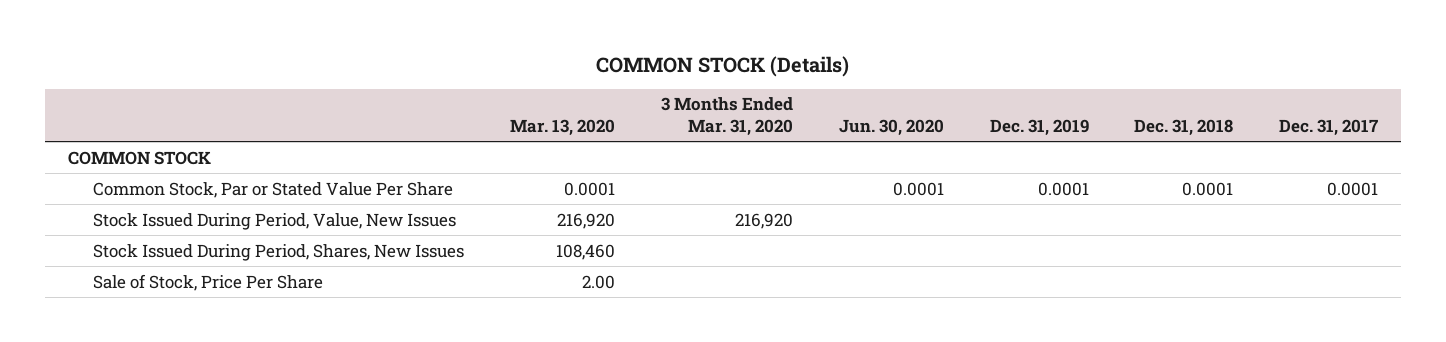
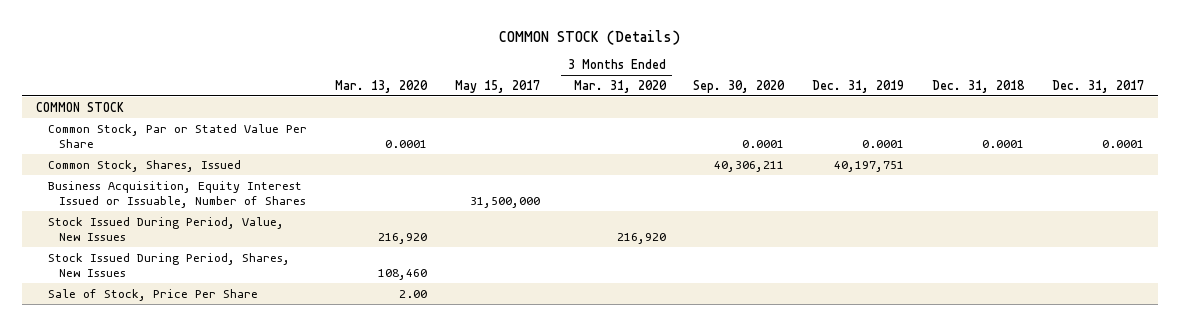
[838,119,944,137] Jun. 30, 2020 -> none
none -> [454,79,540,93] May 15, 2017
none -> [693,79,786,93] Sep. 30, 2020
none -> [47,159,241,172] Common Stock, Shares, Issued
none -> [47,180,306,208] Business Acquisition, Equity Interest Issued or Issuable, Number of Shares

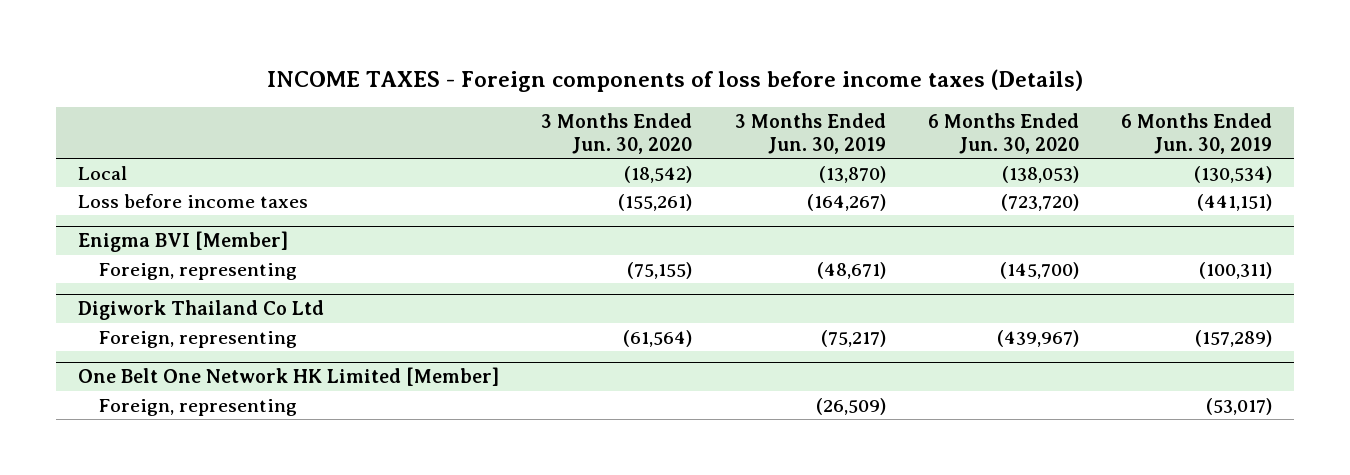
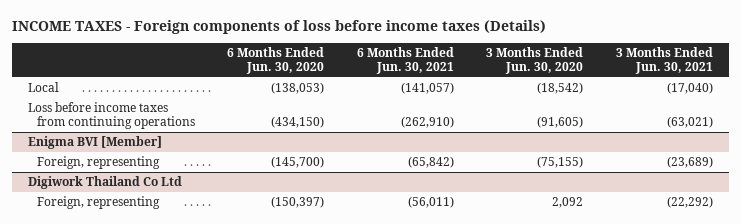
[734,112,886,154] 3 Months Ended Jun. 30, 2019 -> none
[1121,112,1273,154] 6 Months Ended Jun. 30, 2019 -> none
none -> [356,47,454,75] 6 Months Ended Jun. 30, 2021
none -> [615,47,713,75] 3 Months Ended Jun. 30, 2021
[77,193,308,208] Loss before income taxes -> [28,102,196,130] Loss before income taxes from continuing operations
[618,193,693,211] (155,261) -> [537,116,584,129] (91,605)
[1000,193,1079,211] (723,720) -> [271,116,325,129] (434,150)
[77,367,499,387] One Belt One Network HK Limited [Member] -> none
[98,398,297,416] Foreign, representing -> none
[623,329,693,347] (61,564) -> [552,197,584,209] 2,092
[996,329,1079,347] (439,967) -> [271,196,325,209] (150,397)

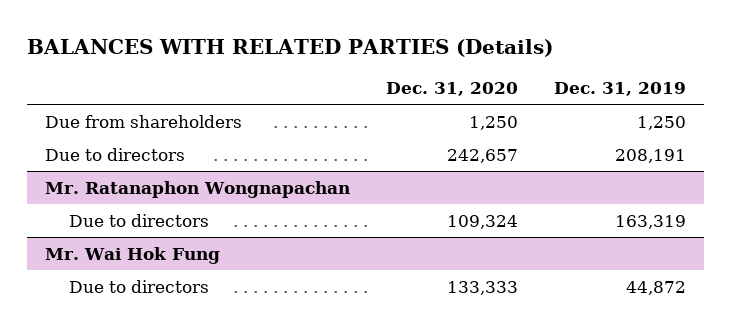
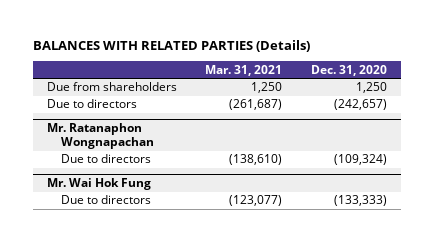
[553,81,686,96] Dec. 31, 2019 -> none
none -> [205,64,283,76] Mar. 31, 2021
[446,148,518,163] 242,657 -> [333,99,387,111] (242,657)
[446,214,518,229] 109,324 -> [333,154,387,166] (109,324)
[446,280,518,295] 133,333 -> [333,195,387,207] (133,333)

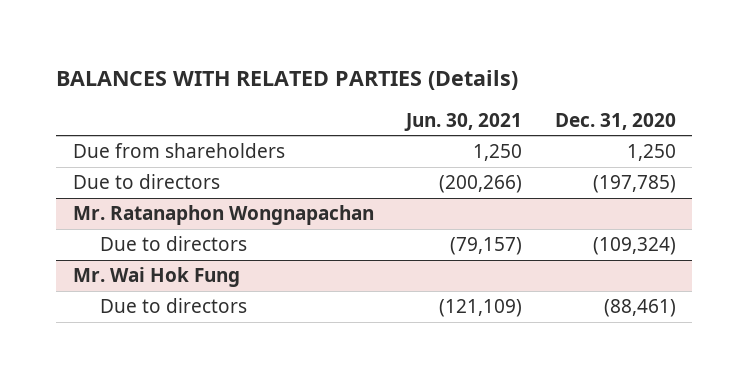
[205,64,283,76] Mar. 31, 2021 -> none
none -> [404,112,523,131] Jun. 30, 2021
[333,99,387,111] (242,657) -> [592,175,676,194] (197,785)
[333,195,387,207] (133,333) -> [603,299,676,318] (88,461)

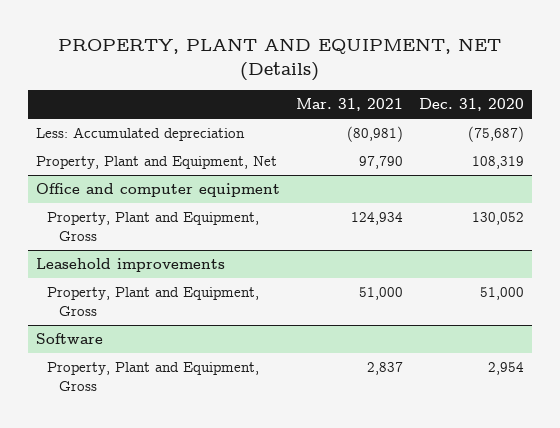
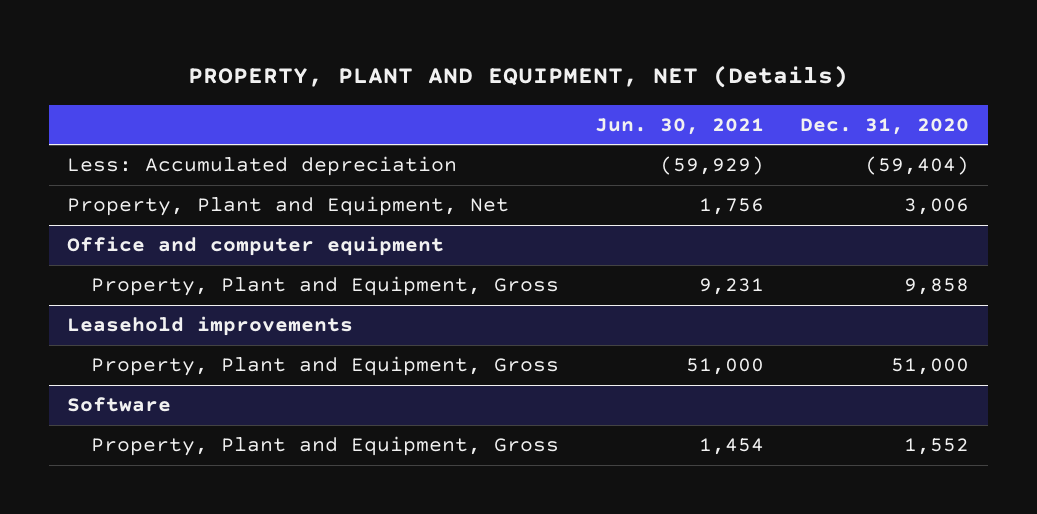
[295,98,403,112] Mar. 31, 2021 -> none
none -> [595,117,765,135] Jun. 30, 2021
[467,126,524,143] (75,687) -> [865,156,970,176] (59,404)
[471,156,524,170] 108,319 -> [904,198,970,216] 3,006
[471,212,524,226] 130,052 -> [904,278,970,296] 9,858
[487,362,524,376] 2,954 -> [904,438,970,456] 1,552

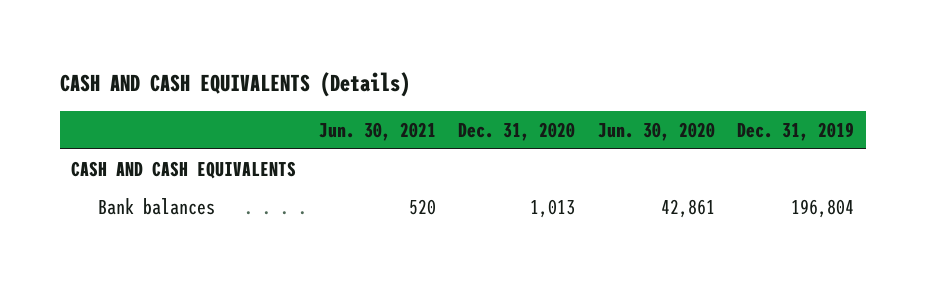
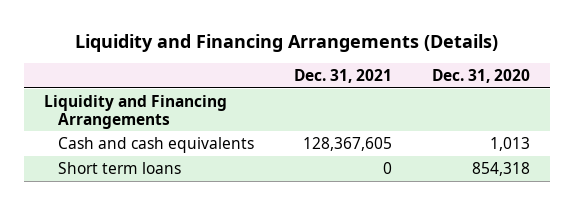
[59,71,410,97] CASH AND CASH EQUIVALENTS (Details) -> [74,33,498,52] Liquidity and Financing Arrangements (Details)
[318,121,436,141] Jun. 30, 2021 -> none
[597,121,715,141] Jun. 30, 2020 -> none
[737,121,855,141] Dec. 31, 2019 -> none
none -> [294,69,393,84] Dec. 31, 2021
[71,160,297,179] CASH AND CASH EQUIVALENTS -> none
none -> [43,94,227,129] Liquidity and Financing Arrangements
[98,197,216,215] Bank balances -> [58,136,255,153] Cash and cash equivalents
none -> [58,161,182,174] Short term loans

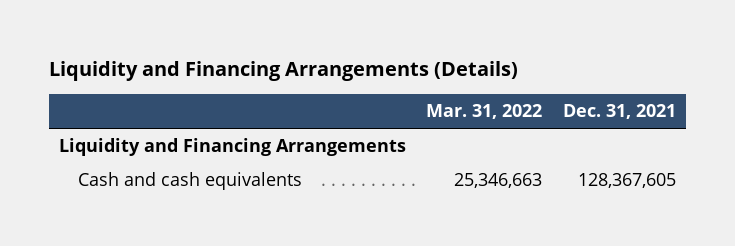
[431,69,530,84] Dec. 31, 2020 -> none
none -> [426,104,543,120] Mar. 31, 2022
[58,161,182,174] Short term loans -> none

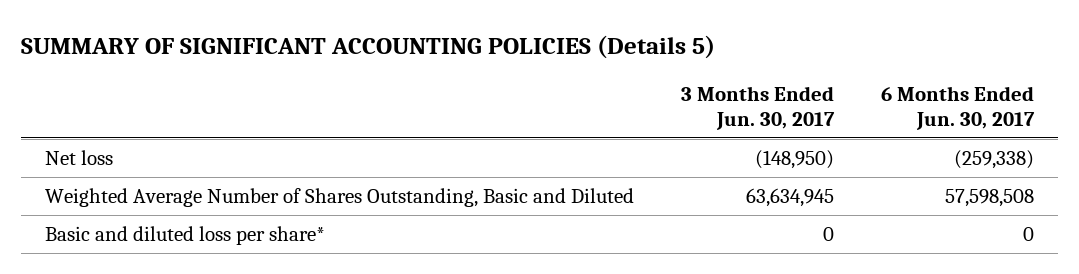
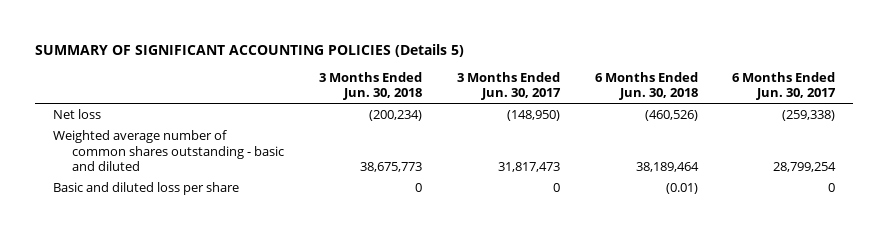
none -> [318,71,422,101] 3 Months Ended Jun. 30, 2018
none -> [594,71,698,101] 6 Months Ended Jun. 30, 2018
[44,188,634,208] Weighted Average Number of Shares Outstanding, Basic and Diluted -> [52,129,285,172] Weighted average number of common shares outstanding - basic and diluted
[745,188,834,208] 63,634,945 -> [497,162,560,173] 31,817,473
[945,189,1035,208] 57,598,508 -> [773,162,837,173] 28,799,254
[44,226,325,246] Basic and diluted loss per share* -> [52,181,239,195] Basic and diluted loss per share

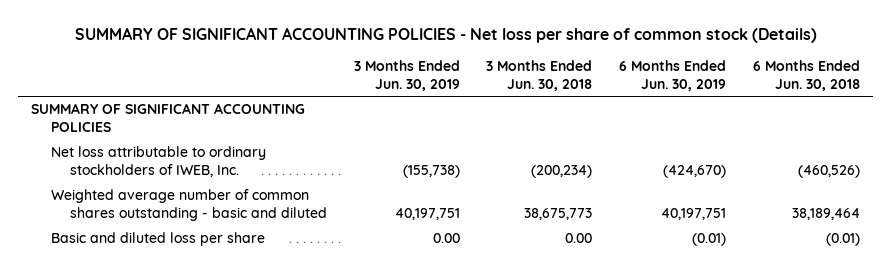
[35,43,465,57] SUMMARY OF SIGNIFICANT ACCOUNTING POLICIES (Details 5) -> [74,26,817,43] SUMMARY OF SIGNIFICANT ACCOUNTING POLICIES - Net loss per share of common stock (Details)
[456,71,561,101] 3 Months Ended Jun. 30, 2017 -> none
[732,71,837,101] 6 Months Ended Jun. 30, 2017 -> none
none -> [353,59,460,91] 3 Months Ended Jun. 30, 2019
none -> [619,59,727,91] 6 Months Ended Jun. 30, 2019
none -> [31,103,306,133] SUMMARY OF SIGNIFICANT ACCOUNTING POLICIES
[52,108,101,119] Net loss -> [50,146,266,178] Net loss attributable to ordinary stockholders of IWEB, Inc.
[414,182,422,192] 0 -> [565,233,593,244] 0.00

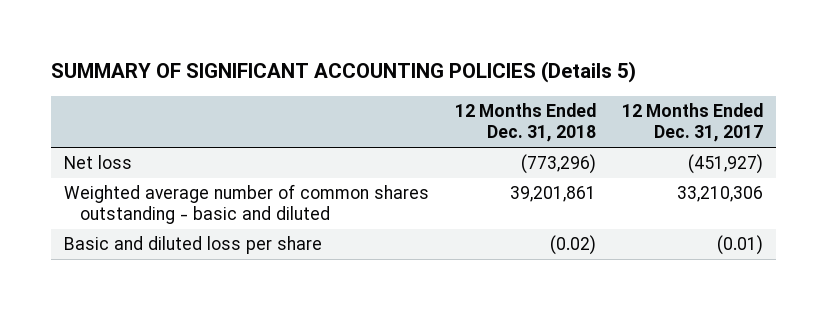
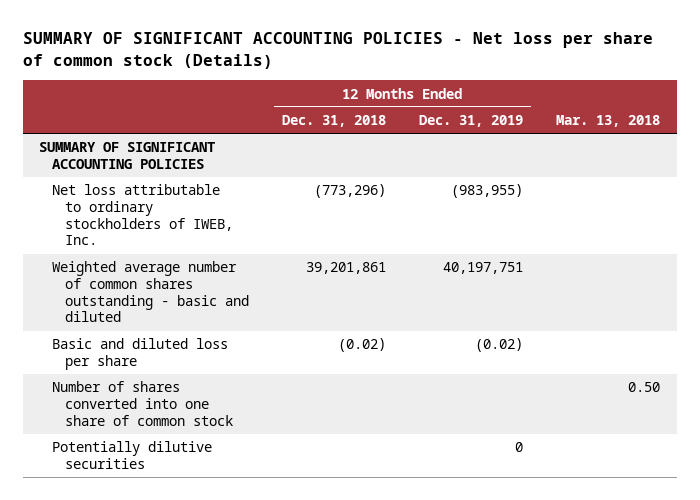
[51,61,637,84] SUMMARY OF SIGNIFICANT ACCOUNTING POLICIES (Details 5) -> [22,32,653,70] SUMMARY OF SIGNIFICANT ACCOUNTING POLICIES - Net loss per share of common stock (Details)
[621,103,763,143] 12 Months Ended Dec. 31, 2017 -> none
none -> [419,115,524,128] Dec. 31, 2019
none -> [556,115,661,128] Mar. 13, 2018
none -> [39,142,216,170] SUMMARY OF SIGNIFICANT ACCOUNTING POLICIES
[63,155,132,170] Net loss -> [51,184,233,246] Net loss attributable to ordinary stockholders of IWEB, Inc.
none -> [51,381,233,426] Number of shares converted into one share of common stock
none -> [51,441,212,470] Potentially dilutive securities

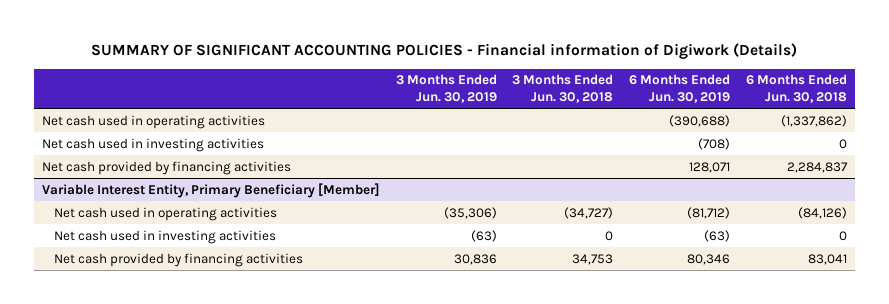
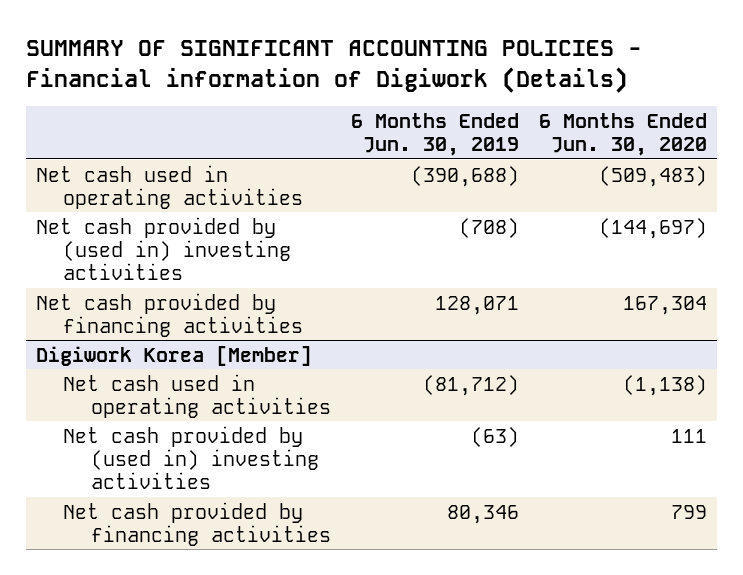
[395,74,497,104] 3 Months Ended Jun. 30, 2019 -> none
[512,74,614,104] 3 Months Ended Jun. 30, 2018 -> none
[745,74,847,104] 6 Months Ended Jun. 30, 2018 -> none
none -> [538,112,707,156] 6 Months Ended Jun. 30, 2020
[41,137,264,152] Net cash used in investing activities -> [35,216,292,280] Net cash provided by (used in) investing activities
[41,182,380,198] Variable Interest Entity, Primary Beneficiary [Member] -> none
none -> [35,345,312,366] Digiwork Korea [Member]
[54,229,277,244] Net cash used in investing activities -> [63,425,319,489] Net cash provided by (used in) investing activities

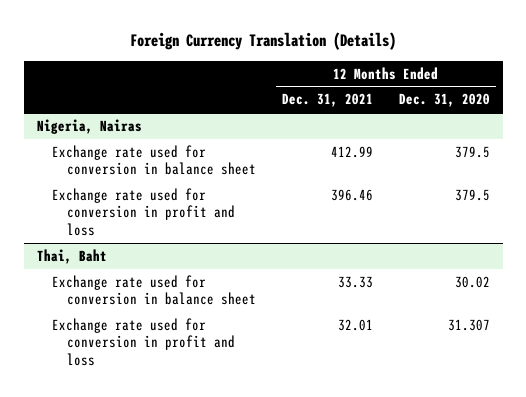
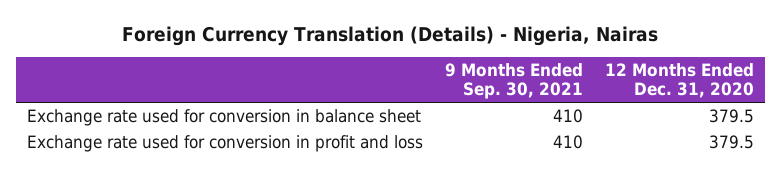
[130,32,397,51] Foreign Currency Translation (Details) -> [122,25,659,46] Foreign Currency Translation (Details) - Nigeria, Nairas
[282,93,374,108] Dec. 31, 2021 -> none
none -> [444,63,583,100] 9 Months Ended Sep. 30, 2021
[36,118,142,134] Nigeria, Nairas -> none
[36,248,107,264] Thai, Baht -> none
[51,274,257,306] Exchange rate used for conversion in balance sheet -> none
[51,317,236,366] Exchange rate used for conversion in profit and loss -> none

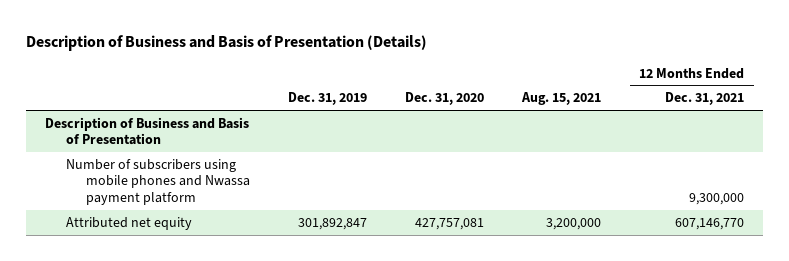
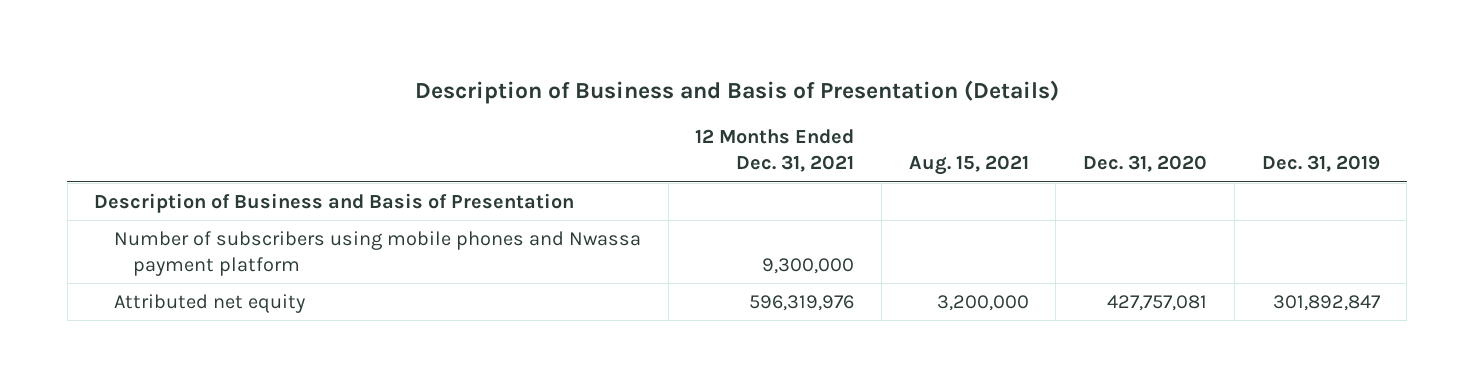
[675,217,745,230] 607,146,770 -> [749,294,855,311] 596,319,976

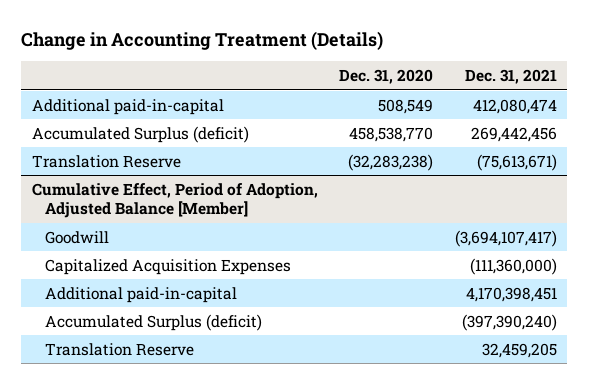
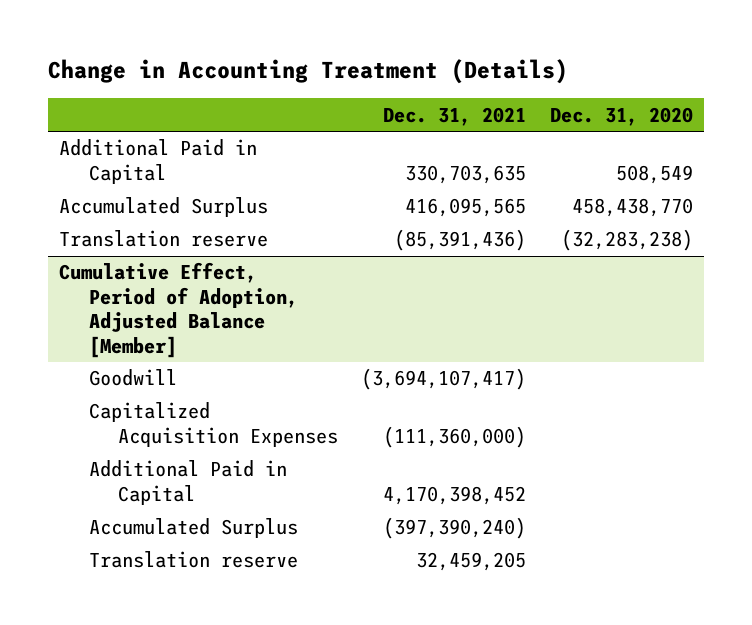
[31,98,224,115] Additional paid-in-capital -> [59,139,258,184] Additional Paid in Capital
[472,98,557,114] 412,080,474 -> [405,164,527,184] 330,703,635
[31,125,249,143] Accumulated Surplus (deficit) -> [59,197,269,218] Accumulated Surplus
[349,126,434,142] 458,538,770 -> [571,198,693,218] 458,438,770
[470,126,557,142] 269,442,456 -> [405,198,527,218] 416,095,565
[31,154,181,168] Translation Reserve -> [59,230,269,248] Translation reserve
[476,153,557,171] (75,613,671) -> [394,229,527,252] (85,391,436)
[44,286,237,303] Additional paid-in-capital -> [88,460,287,505] Additional Paid in Capital
[465,286,557,302] 4,170,398,451 -> [383,485,527,505] 4,170,398,452
[44,313,262,331] Accumulated Surplus (deficit) -> [88,518,298,539] Accumulated Surplus
[44,342,194,356] Translation Reserve -> [88,551,298,569] Translation reserve

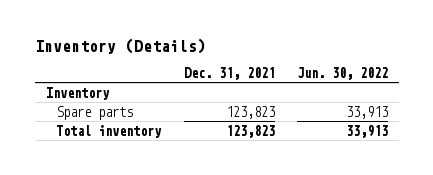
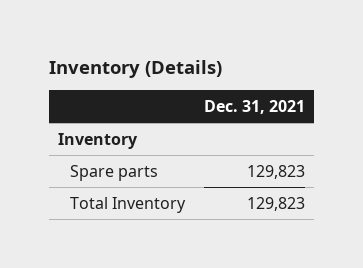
[296,66,388,80] Jun. 30, 2022 -> none
[225,105,275,119] 123,823 -> [247,164,306,179] 129,823
[56,124,163,138] Total inventory -> [70,196,187,213] Total Inventory
[225,124,275,138] 123,823 -> [247,196,306,211] 129,823

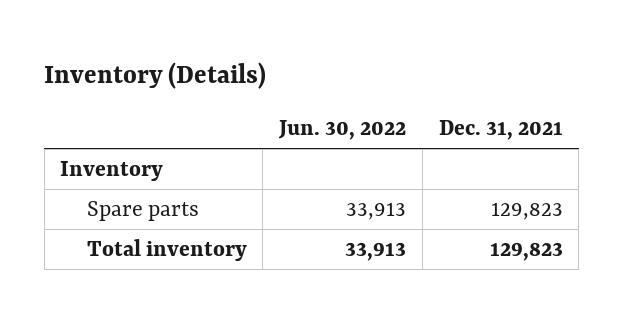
none -> [278,120,407,141] Jun. 30, 2022
[70,196,187,213] Total Inventory -> [86,239,247,262] Total inventory

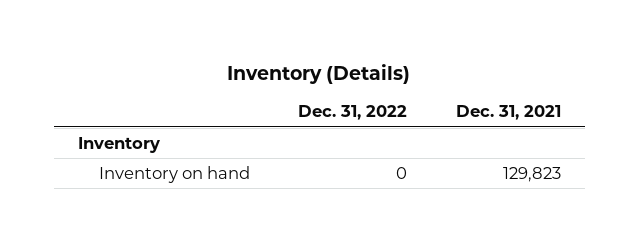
[278,120,407,141] Jun. 30, 2022 -> none
none -> [298,105,408,121] Dec. 31, 2022
[86,201,199,222] Spare parts -> none
[86,239,247,262] Total inventory -> [99,165,251,183] Inventory on hand

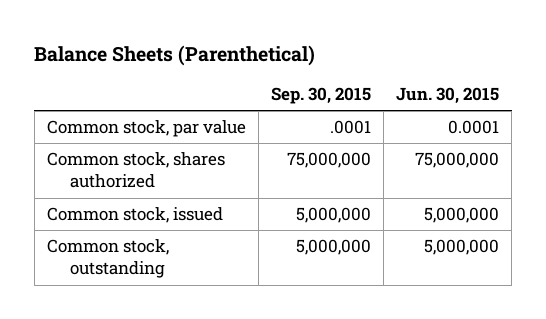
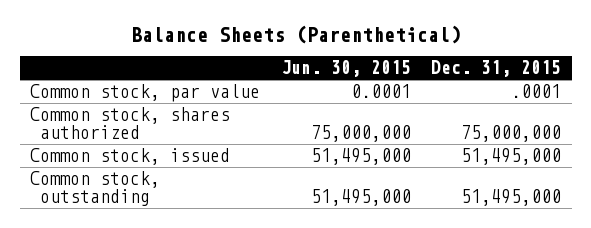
[270,87,371,105] Sep. 30, 2015 -> none
none -> [431,60,562,78] Dec. 31, 2015
[424,207,500,224] 5,000,000 -> [310,148,411,166] 51,495,000
[424,239,500,256] 5,000,000 -> [310,189,411,207] 51,495,000

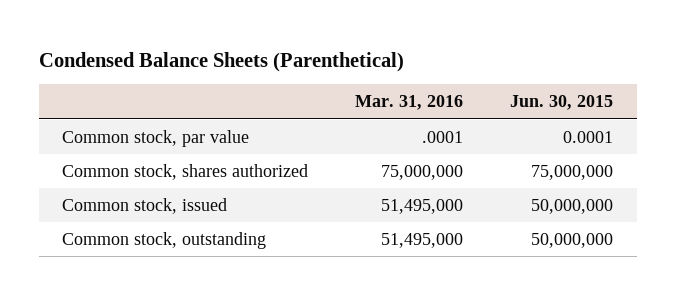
[130,24,461,44] Balance Sheets (Parenthetical) -> [38,51,404,72] Condensed Balance Sheets (Parenthetical)
[431,60,562,78] Dec. 31, 2015 -> none
none -> [355,95,464,111] Mar. 31, 2016
[310,148,411,166] 51,495,000 -> [531,198,614,214] 50,000,000
[310,189,411,207] 51,495,000 -> [531,232,614,248] 50,000,000

